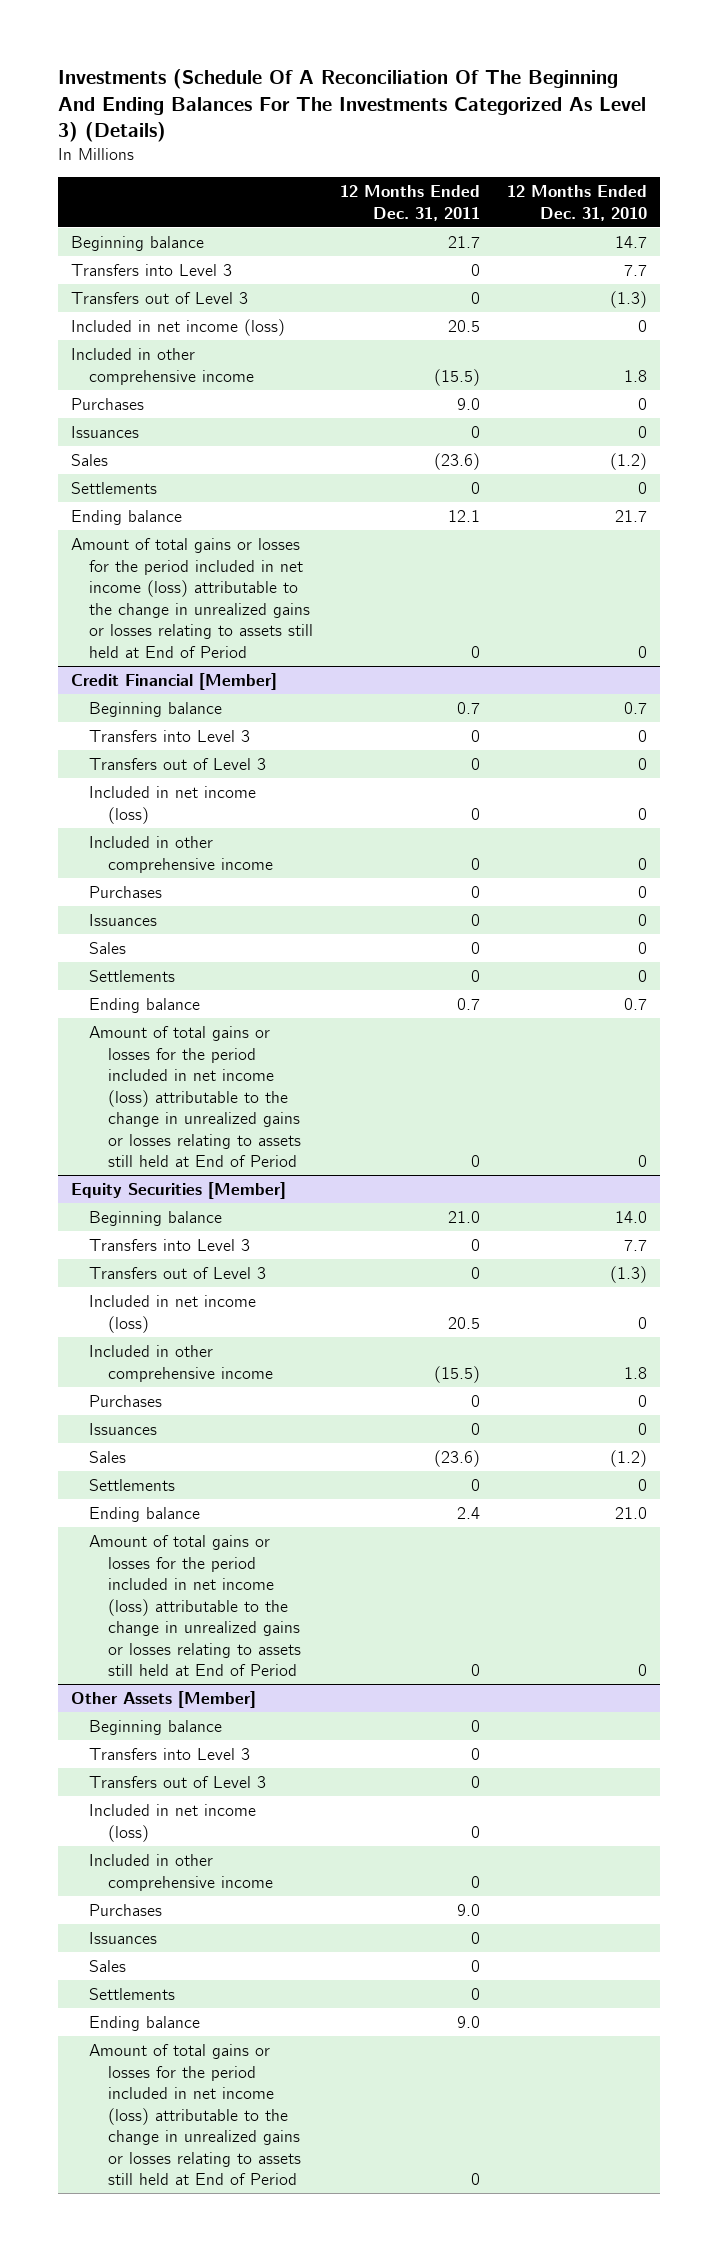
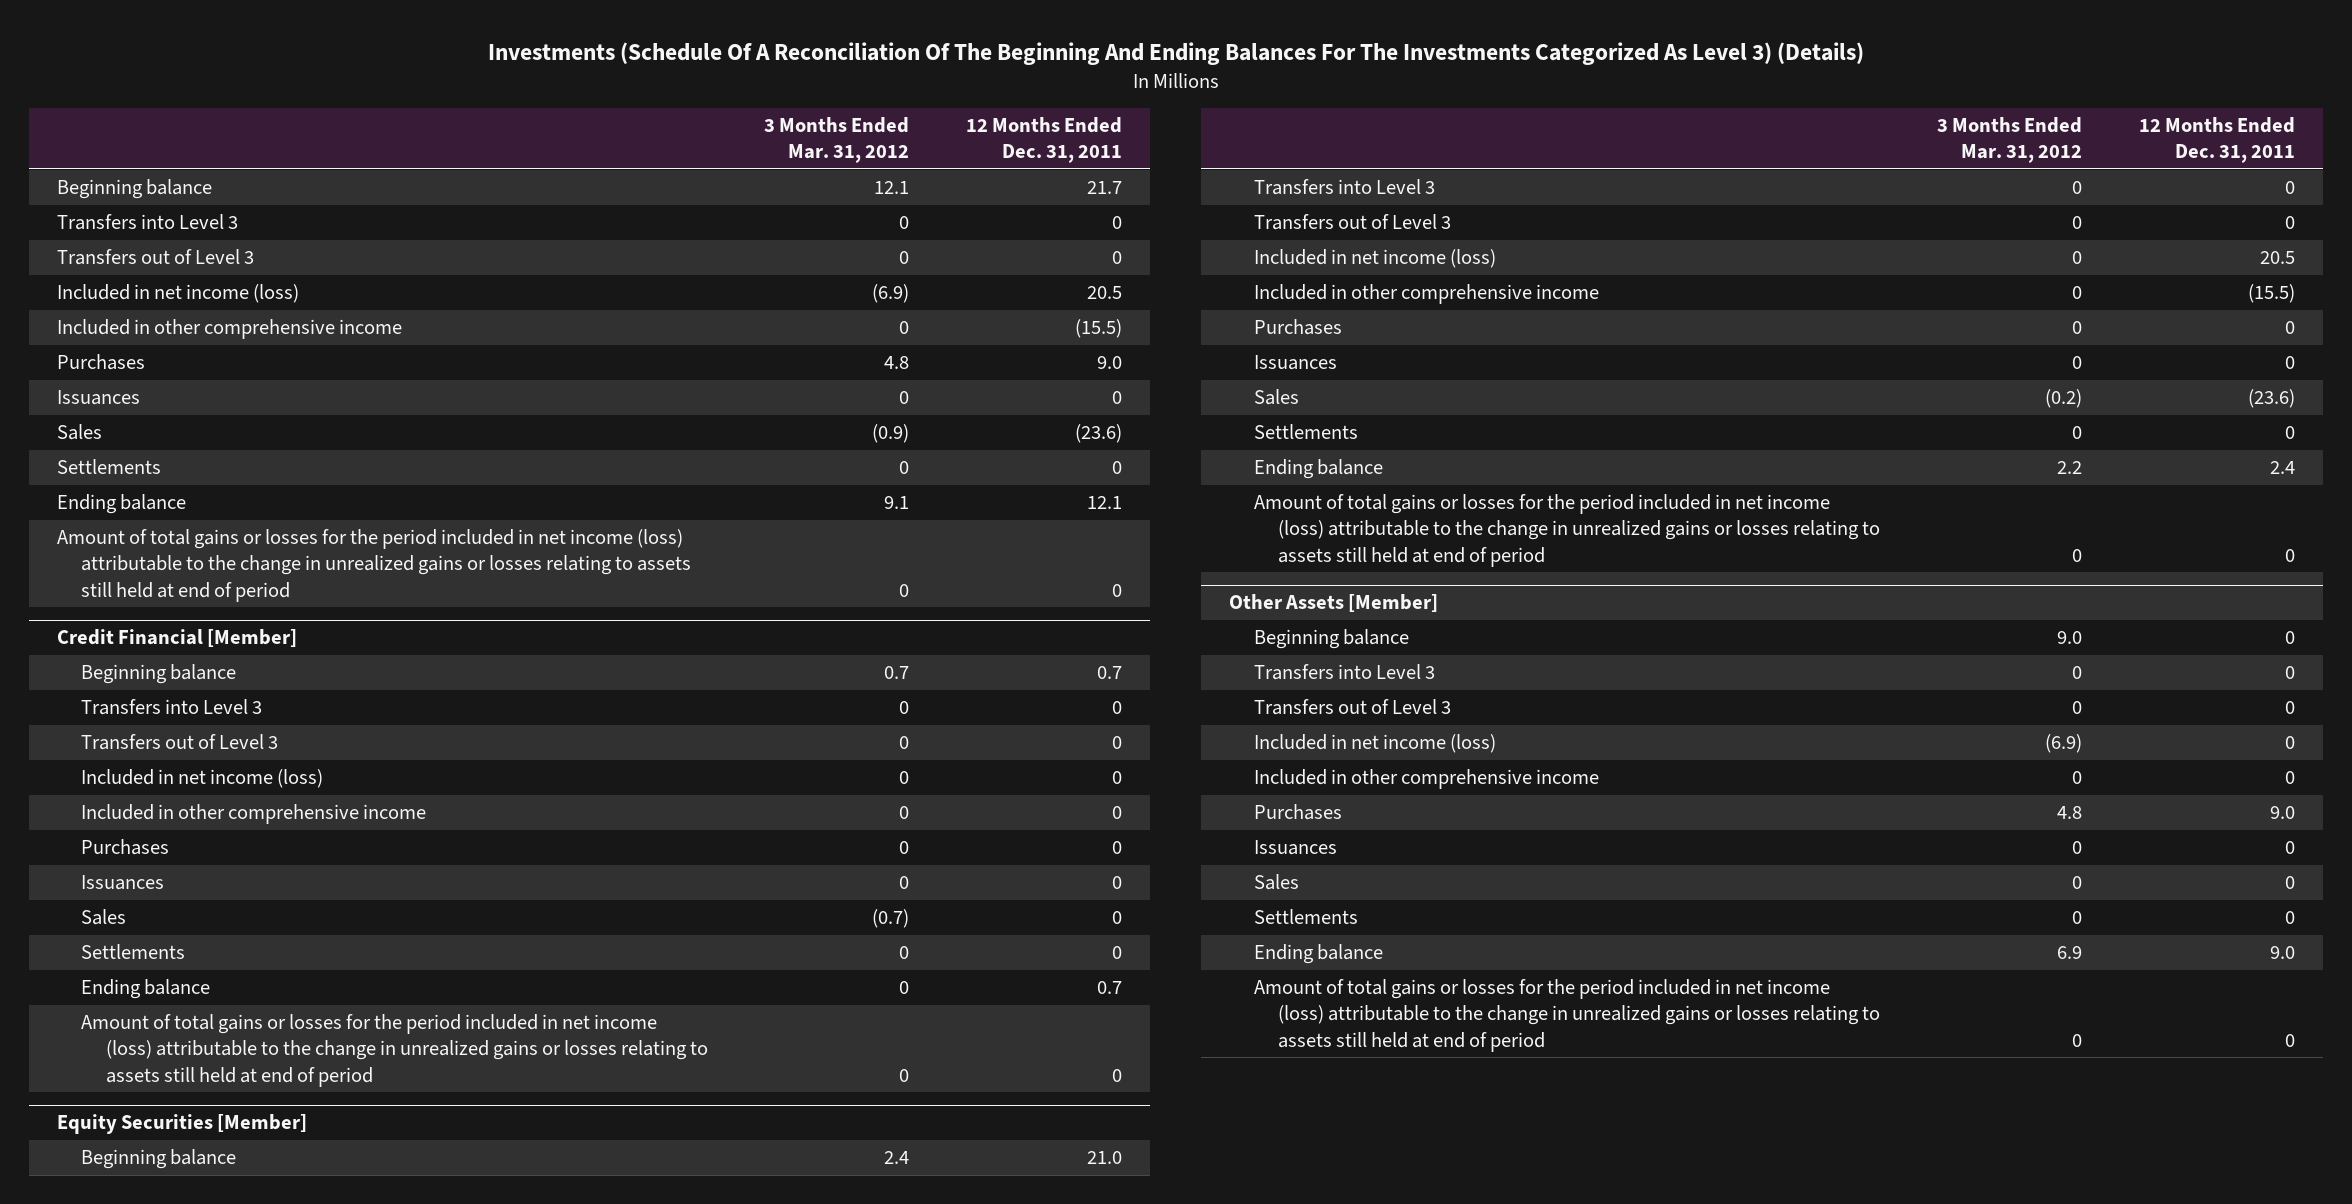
[506,185,647,221] 12 Months Ended Dec. 31, 2010 -> none
none -> [764,116,910,164] 3 Months Ended Mar. 31, 2012
[71,538,314,658] Amount of total gains or losses for the period included in net income (loss) attributable to the change in unrealized gains or losses relating to assets still held at End of Period -> [57,528,692,602] Amount of total gains or losses for the period included in net income (loss) attributable to the change in unrealized gains or losses relating to assets still held at end of period
[89,1026,301,1168] Amount of total gains or losses for the period included in net income (loss) attributable to the change in unrealized gains or losses relating to assets still held at End of Period -> [81,1013,708,1087] Amount of total gains or losses for the period included in net income (loss) attributable to the change in unrealized gains or losses relating to assets still held at end of period
[89,1535,301,1677] Amount of total gains or losses for the period included in net income (loss) attributable to the change in unrealized gains or losses relating to assets still held at End of Period -> [1253,493,1881,567] Amount of total gains or losses for the period included in net income (loss) attributable to the change in unrealized gains or losses relating to assets still held at end of period
[89,2044,301,2186] Amount of total gains or losses for the period included in net income (loss) attributable to the change in unrealized gains or losses relating to assets still held at End of Period -> [1253,978,1881,1052] Amount of total gains or losses for the period included in net income (loss) attributable to the change in unrealized gains or losses relating to assets still held at end of period

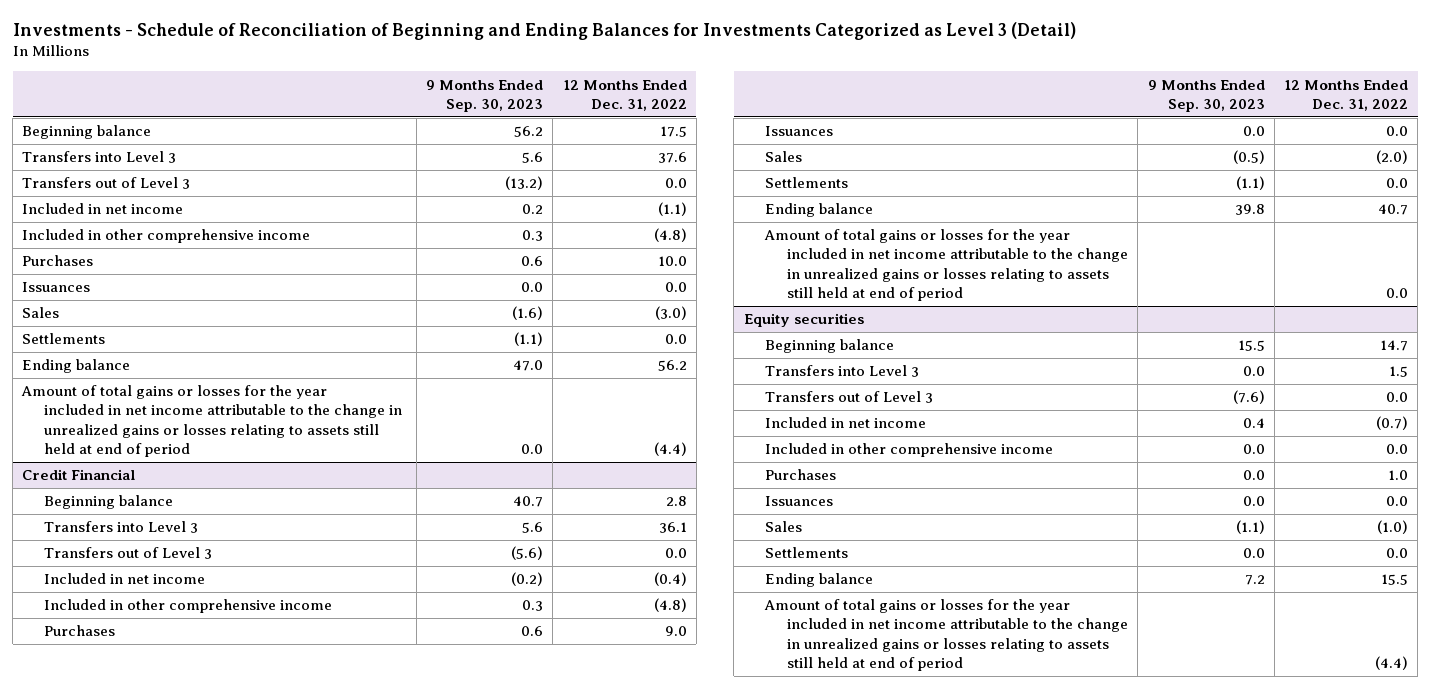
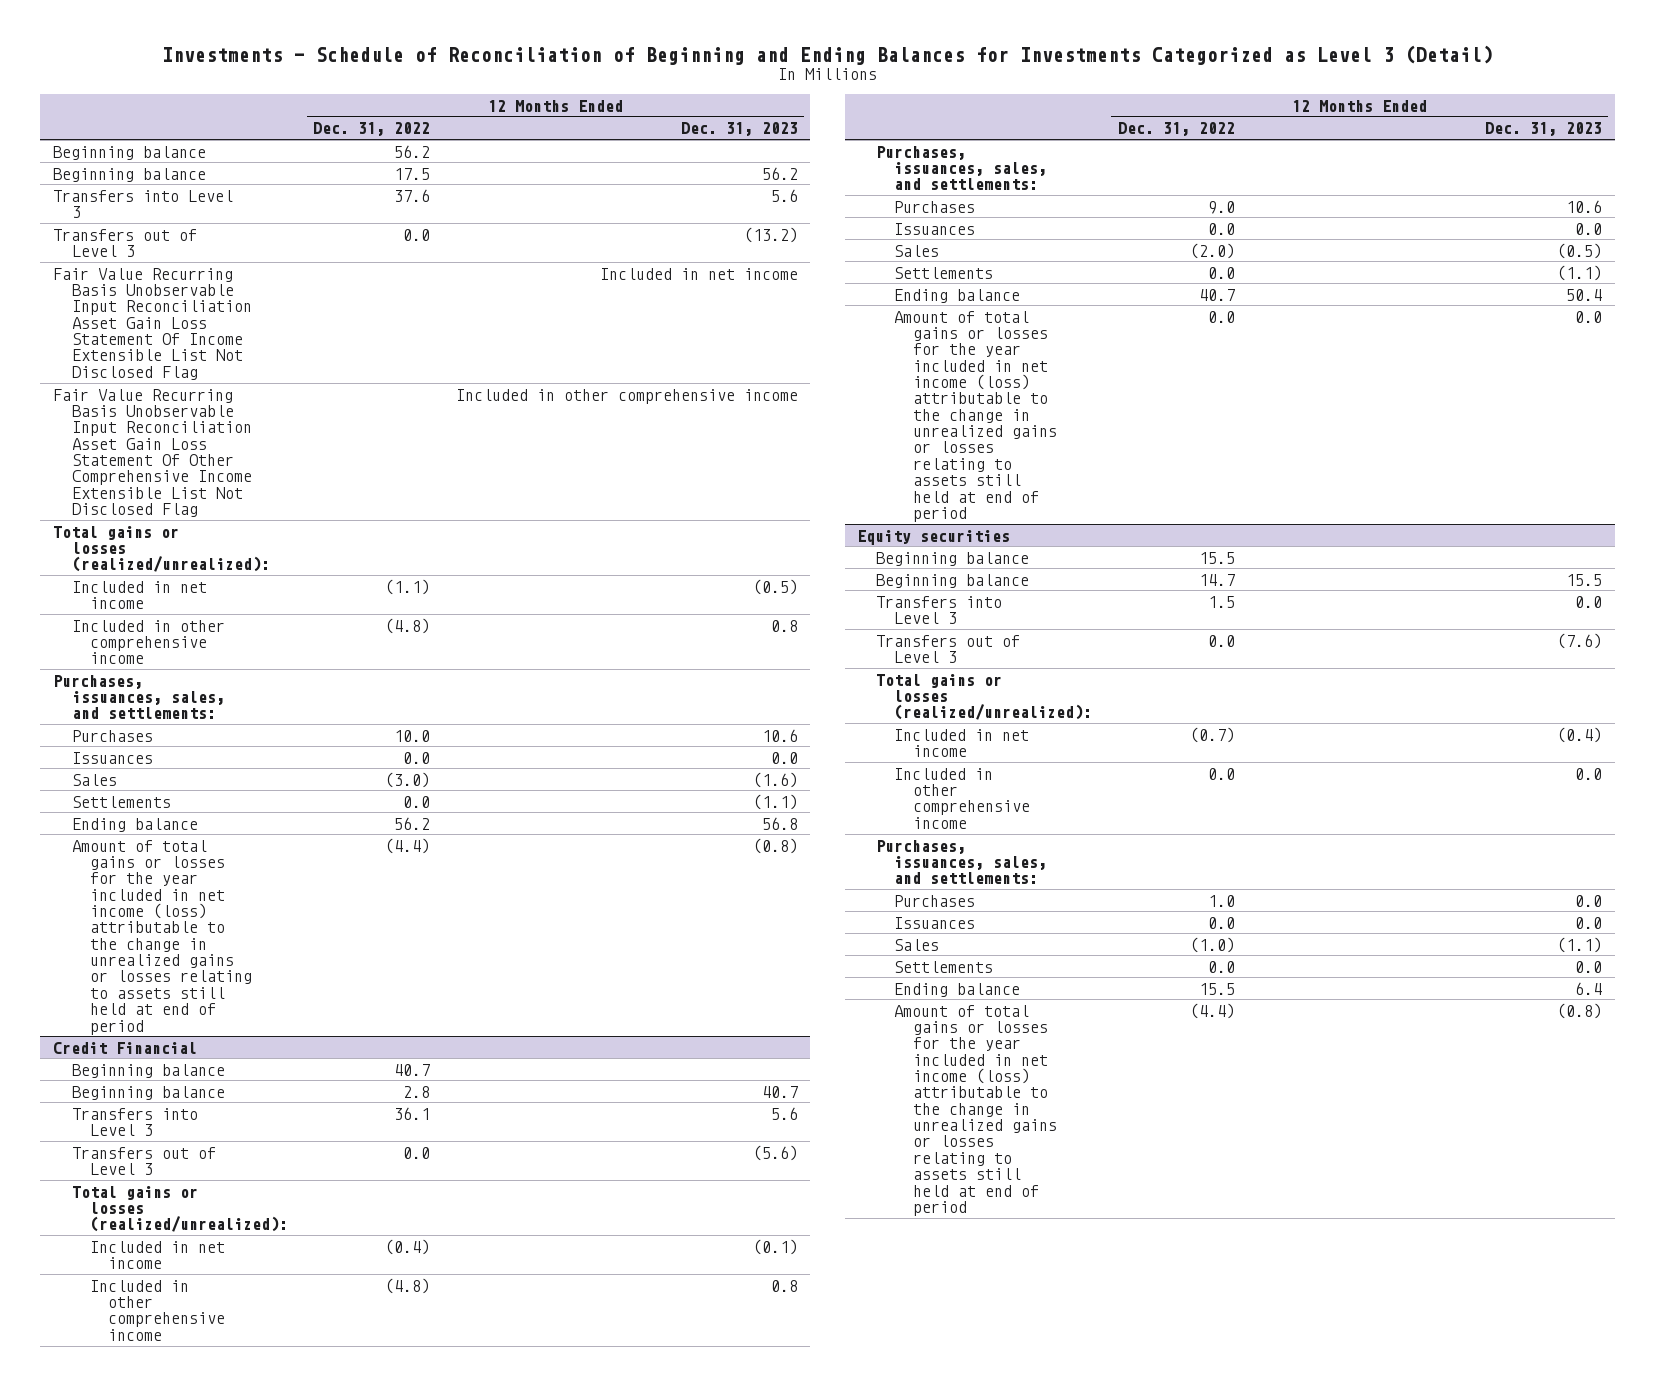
[426,79,544,112] 9 Months Ended Sep. 30, 2023 -> none
none -> [680,122,798,137] Dec. 31, 2023
none -> [53,145,207,160] Beginning balance
none -> [53,267,252,380] Fair Value Recurring Basis Unobservable Input Reconciliation Asset Gain Loss Statement Of Income Extensible List Not Disclosed Flag
none -> [53,388,252,518] Fair Value Recurring Basis Unobservable Input Reconciliation Asset Gain Loss Statement Of Other Comprehensive Income Extensible List Not Disclosed Flag
none -> [53,525,270,573] Total gains or losses (realized/unrealized):
none -> [53,674,225,720] Purchases, issuances, sales, and settlements:
[21,385,403,457] Amount of total gains or losses for the year included in net income attributable to the change in unrealized gains or losses relating to assets still held at end of period -> [71,839,252,1035] Amount of total gains or losses for the year included in net income (loss) attributable to the change in unrealized gains or losses relating to assets still held at end of period
none -> [71,1063,225,1078] Beginning balance
none -> [71,1185,288,1233] Total gains or losses (realized/unrealized):
none -> [875,145,1048,191] Purchases, issuances, sales, and settlements:
[764,229,1129,301] Amount of total gains or losses for the year included in net income attributable to the change in unrealized gains or losses relating to assets still held at end of period -> [894,310,1057,522] Amount of total gains or losses for the year included in net income (loss) attributable to the change in unrealized gains or losses relating to assets still held at end of period
none -> [875,551,1029,566] Beginning balance
none -> [875,673,1093,721] Total gains or losses (realized/unrealized):
none -> [875,839,1048,885] Purchases, issuances, sales, and settlements:
[764,599,1129,671] Amount of total gains or losses for the year included in net income attributable to the change in unrealized gains or losses relating to assets still held at end of period -> [894,1004,1057,1216] Amount of total gains or losses for the year included in net income (loss) attributable to the change in unrealized gains or losses relating to assets still held at end of period

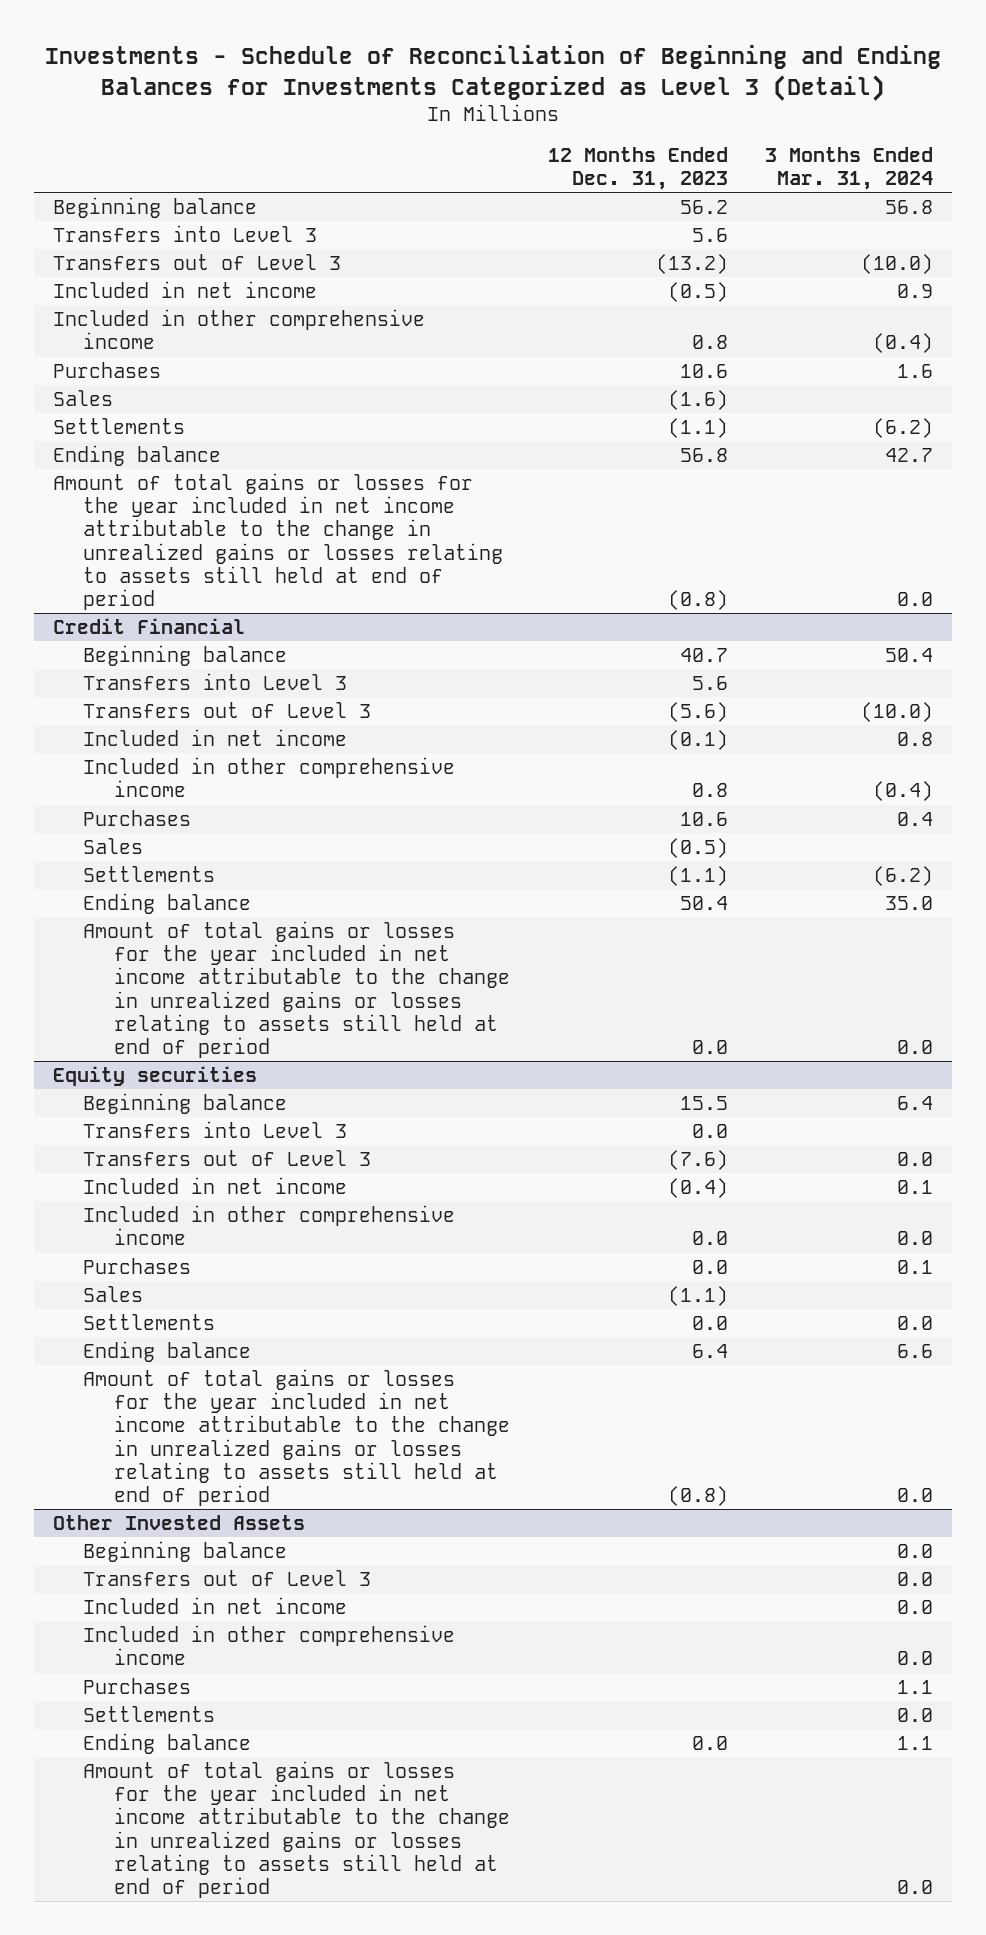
[313,122,431,137] Dec. 31, 2022 -> none
none -> [765,146,934,190] 3 Months Ended Mar. 31, 2024
[53,145,207,160] Beginning balance -> none
[53,267,252,380] Fair Value Recurring Basis Unobservable Input Reconciliation Asset Gain Loss Statement Of Income Extensible List Not Disclosed Flag -> none
[53,388,252,518] Fair Value Recurring Basis Unobservable Input Reconciliation Asset Gain Loss Statement Of Other Comprehensive Income Extensible List Not Disclosed Flag -> none
[53,525,270,573] Total gains or losses (realized/unrealized): -> none
[53,674,225,720] Purchases, issuances, sales, and settlements: -> none
[71,751,153,764] Issuances -> none
[71,839,252,1035] Amount of total gains or losses for the year included in net income (loss) attributable to the change in unrealized gains or losses relating to assets still held at end of period -> [52,472,504,611] Amount of total gains or losses for the year included in net income attributable to the change in unrealized gains or losses relating to assets still held at end of period
[71,1063,225,1078] Beginning balance -> none
[71,1185,288,1233] Total gains or losses (realized/unrealized): -> none
[875,145,1048,191] Purchases, issuances, sales, and settlements: -> none
[894,222,976,235] Issuances -> none
[894,310,1057,522] Amount of total gains or losses for the year included in net income (loss) attributable to the change in unrealized gains or losses relating to assets still held at end of period -> [83,920,510,1059] Amount of total gains or losses for the year included in net income attributable to the change in unrealized gains or losses relating to assets still held at end of period
[875,551,1029,566] Beginning balance -> none
[875,673,1093,721] Total gains or losses (realized/unrealized): -> none
[875,839,1048,885] Purchases, issuances, sales, and settlements: -> none
[894,916,976,929] Issuances -> none
[894,1004,1057,1216] Amount of total gains or losses for the year included in net income (loss) attributable to the change in unrealized gains or losses relating to assets still held at end of period -> [83,1368,510,1507] Amount of total gains or losses for the year included in net income attributable to the change in unrealized gains or losses relating to assets still held at end of period
none -> [52,1514,305,1530] Other Invested Assets
none -> [83,1540,288,1562] Beginning balance
none -> [83,1569,372,1586] Transfers out of Level 3
none -> [83,1596,348,1614] Included in net income
none -> [83,1624,456,1666] Included in other comprehensive income
none -> [83,1677,192,1694] Purchases
none -> [83,1705,216,1722] Settlements
none -> [83,1732,252,1754] Ending balance
none -> [83,1760,510,1899] Amount of total gains or losses for the year included in net income attributable to the change in unrealized gains or losses relating to assets still held at end of period

